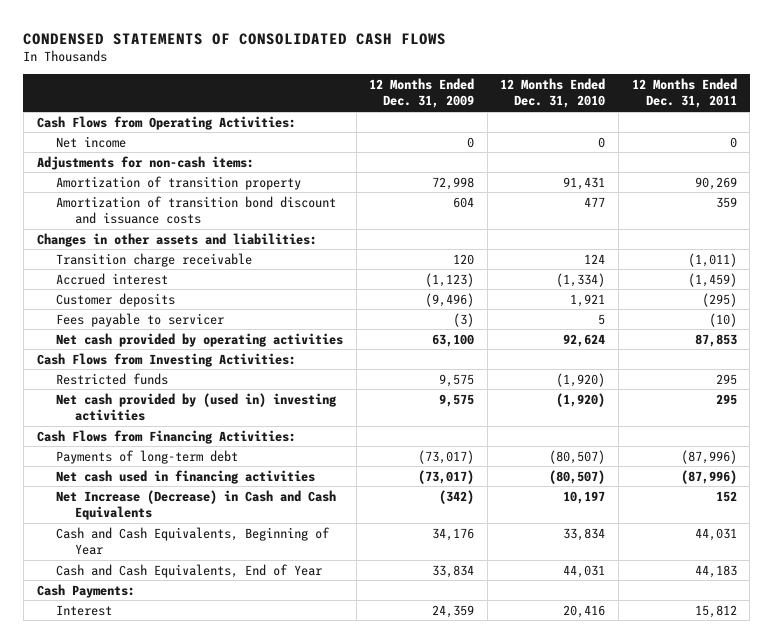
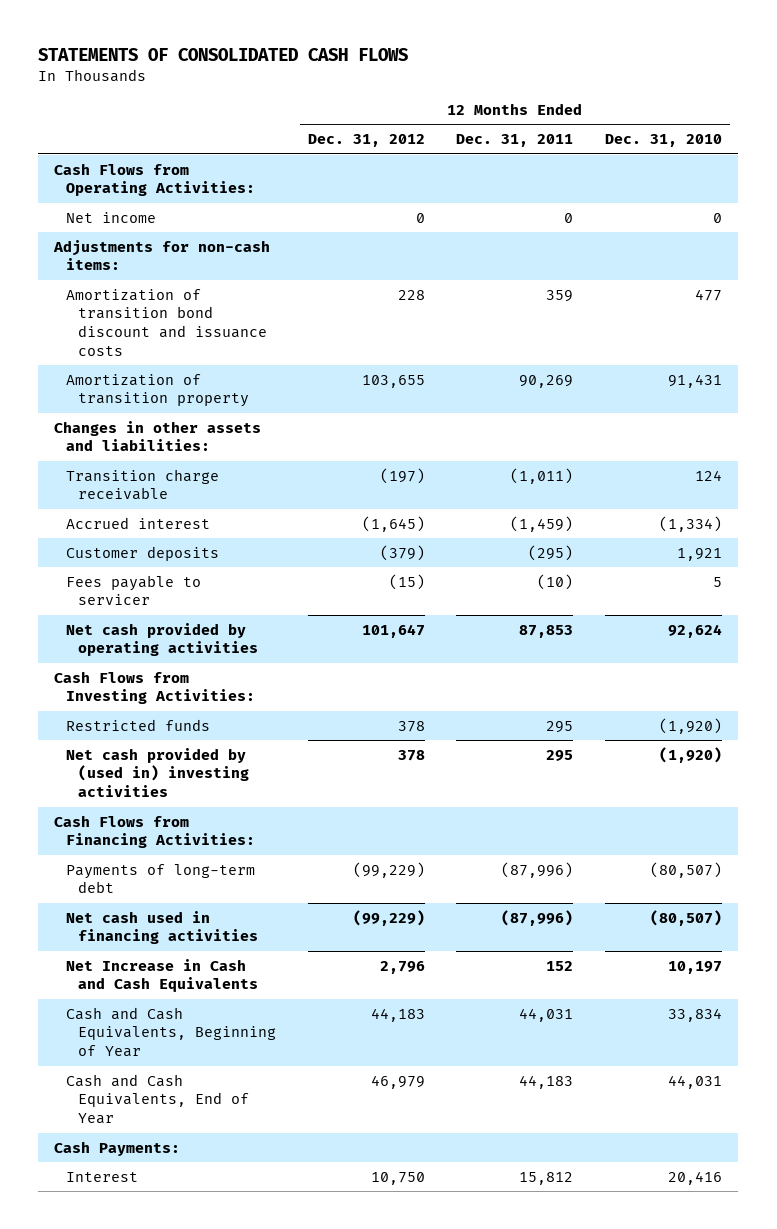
[23,32,447,45] CONDENSED STATEMENTS OF CONSOLIDATED CASH FLOWS -> [38,48,409,62] STATEMENTS OF CONSOLIDATED CASH FLOWS
[369,77,475,109] 12 Months Ended Dec. 31, 2009 -> none
none -> [307,134,425,148] Dec. 31, 2012
[56,175,302,190] Amortization of transition property -> [65,373,249,408] Amortization of transition property
[56,489,337,521] Net Increase (Decrease) in Cash and Cash Equivalents -> [65,958,258,993] Net Increase in Cash and Cash Equivalents

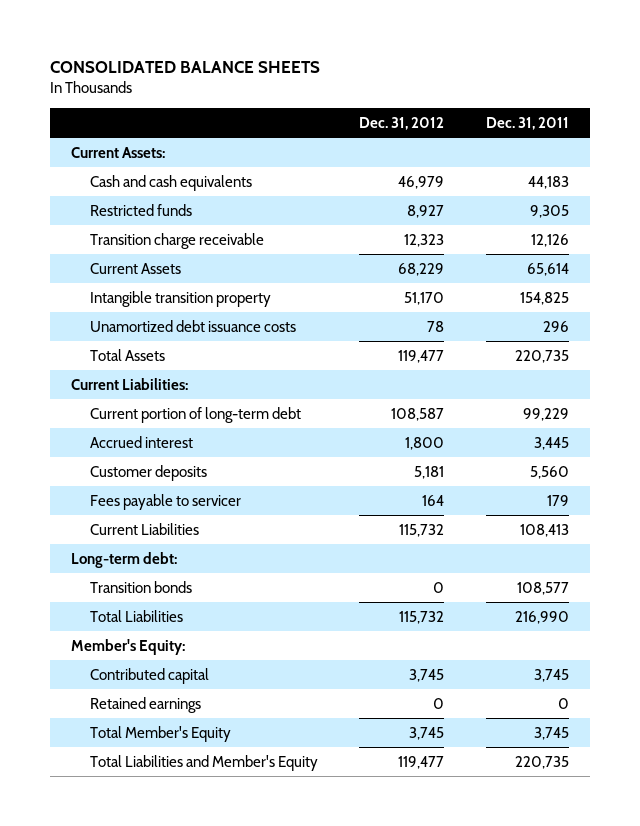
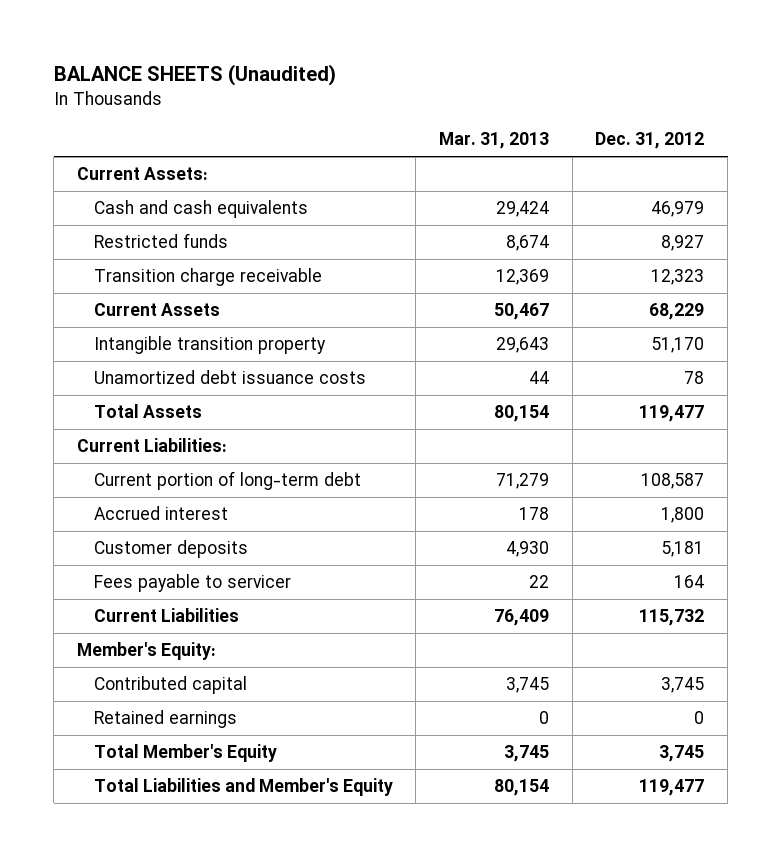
[49,60,320,73] CONSOLIDATED BALANCE SHEETS -> [53,63,336,86] BALANCE SHEETS (Unaudited)
[486,116,570,130] Dec. 31, 2011 -> none
none -> [439,132,550,150] Mar. 31, 2013
[70,551,177,568] Long-term debt: -> none
[89,580,192,593] Transition bonds -> none
[89,609,183,622] Total Liabilities -> none

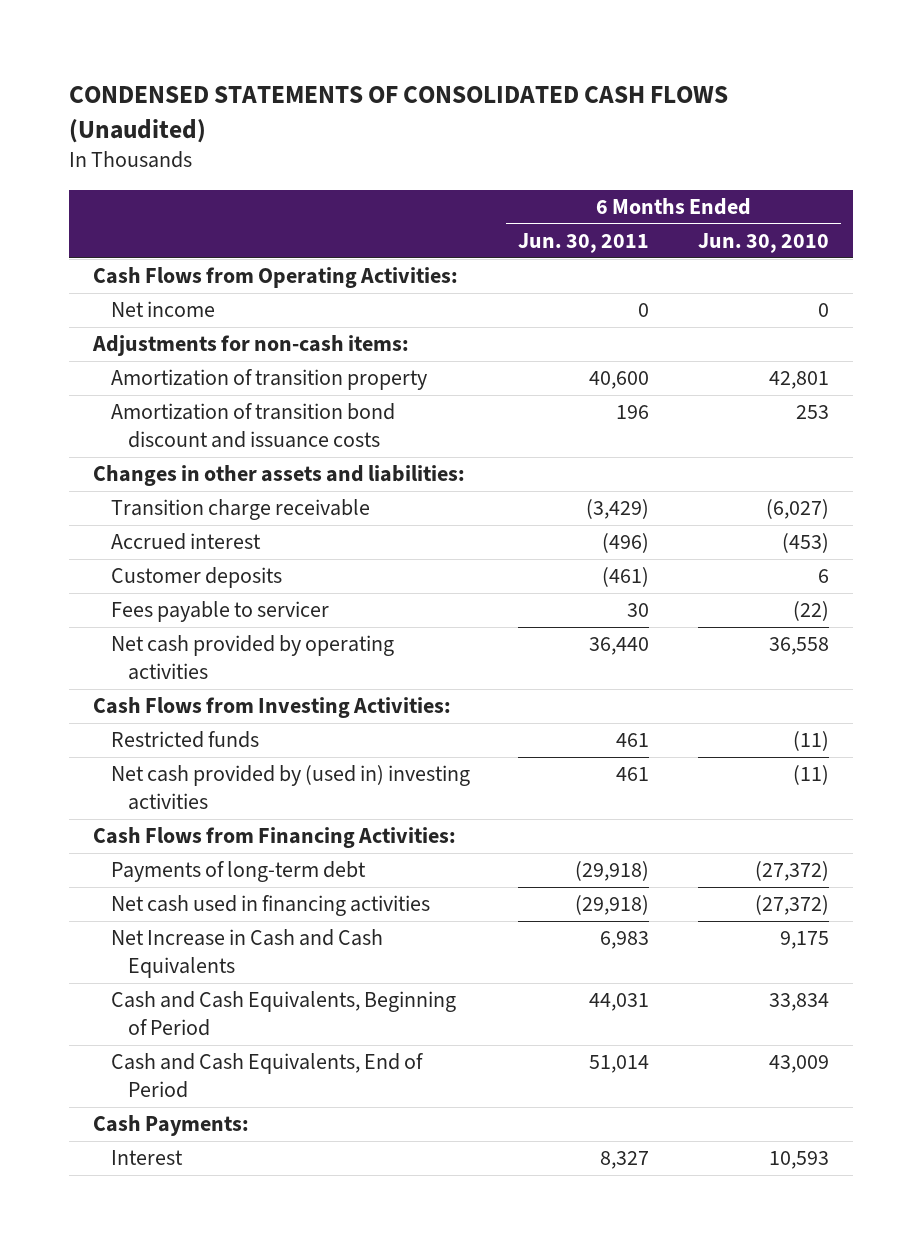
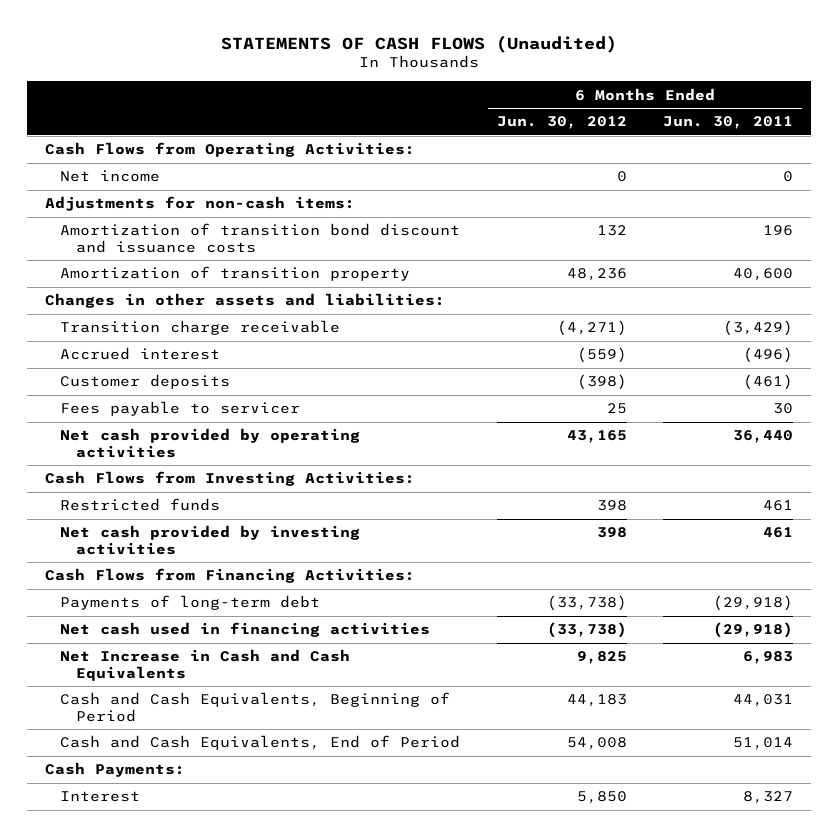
[68,86,728,143] CONDENSED STATEMENTS OF CONSOLIDATED CASH FLOWS (Unaudited) -> [220,34,617,53] STATEMENTS OF CASH FLOWS (Unaudited)
[697,232,829,253] Jun. 30, 2010 -> none
none -> [496,116,627,130] Jun. 30, 2012
[110,369,427,391] Amortization of transition property -> [60,266,411,282] Amortization of transition property
[110,765,470,811] Net cash provided by (used in) investing activities -> [60,525,361,556] Net cash provided by investing activities

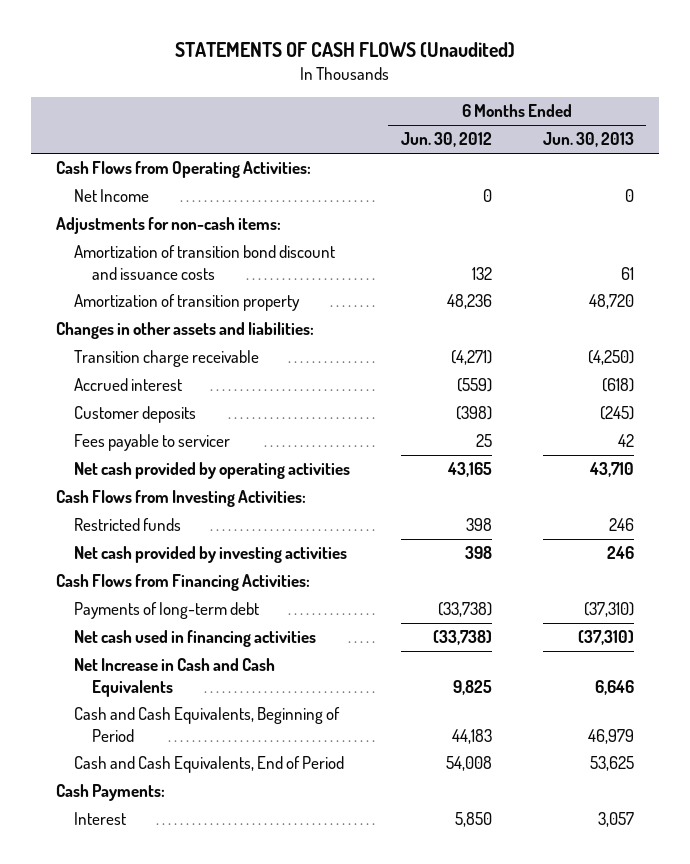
[662,116,793,130] Jun. 30, 2011 -> none
none -> [542,132,634,148] Jun. 30, 2013
[60,170,161,183] Net income -> [74,189,150,203] Net Income

